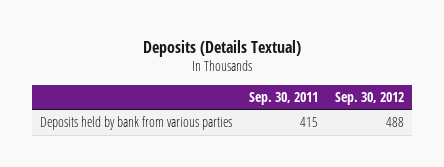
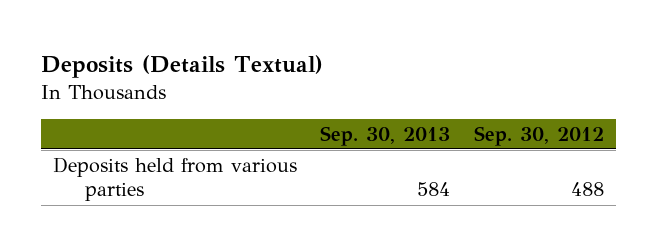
[249,91,319,105] Sep. 30, 2011 -> none
none -> [320,125,451,146] Sep. 30, 2013
[40,116,233,131] Deposits held by bank from various parties -> [52,157,297,202] Deposits held from various parties

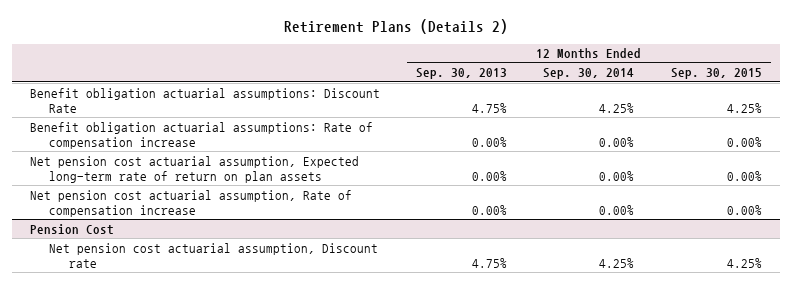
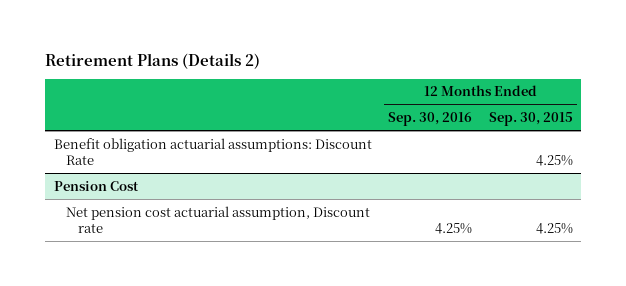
[416,68,508,80] Sep. 30, 2013 -> none
[543,68,635,80] Sep. 30, 2014 -> none
none -> [388,112,473,127] Sep. 30, 2016
[29,121,373,149] Benefit obligation actuarial assumptions: Rate of compensation increase -> none
[29,155,359,183] Net pension cost actuarial assumption, Expected long-term rate of return on plan assets -> none
[29,189,352,217] Net pension cost actuarial assumption, Rate of compensation increase -> none

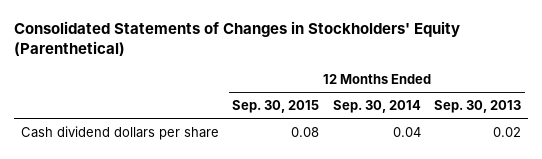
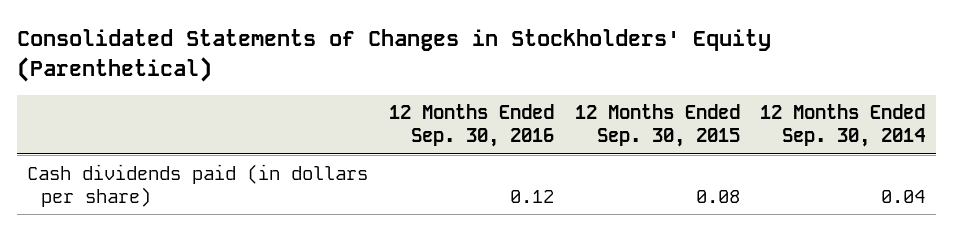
[434,100,522,114] Sep. 30, 2013 -> none
none -> [389,104,555,148] 12 Months Ended Sep. 30, 2016
[20,125,219,140] Cash dividend dollars per share -> [27,163,369,207] Cash dividends paid (in dollars per share)

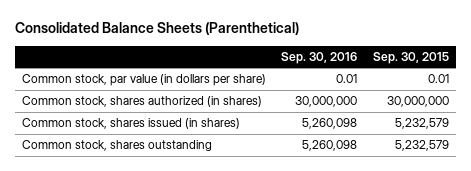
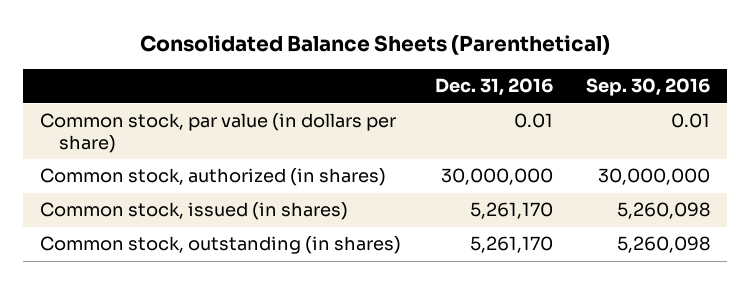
[372,51,449,64] Sep. 30, 2015 -> none
none -> [434,78,553,97] Dec. 31, 2016
[22,96,263,108] Common stock, shares authorized (in shares) -> [39,168,386,187] Common stock, authorized (in shares)
[22,118,241,130] Common stock, shares issued (in shares) -> [39,202,348,221] Common stock, issued (in shares)
[22,140,213,152] Common stock, shares outstanding -> [39,236,401,255] Common stock, outstanding (in shares)

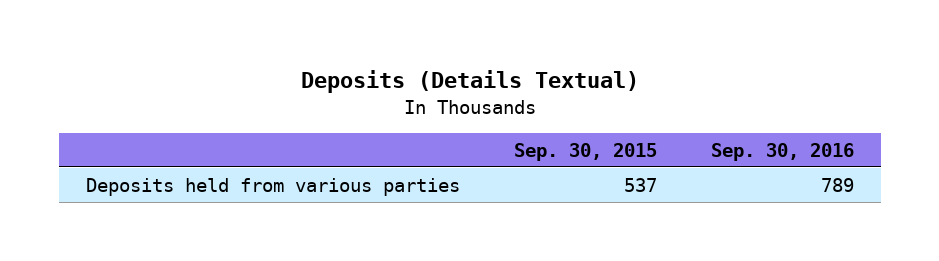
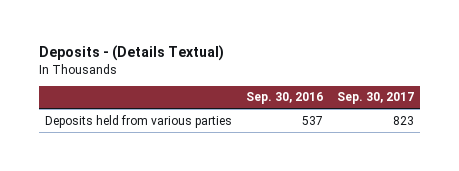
[300,70,639,94] Deposits (Details Textual) -> [38,45,224,62] Deposits - (Details Textual)
[513,142,657,161] Sep. 30, 2015 -> none
none -> [336,92,414,105] Sep. 30, 2017
[820,177,854,192] 789 -> [301,115,323,125] 537

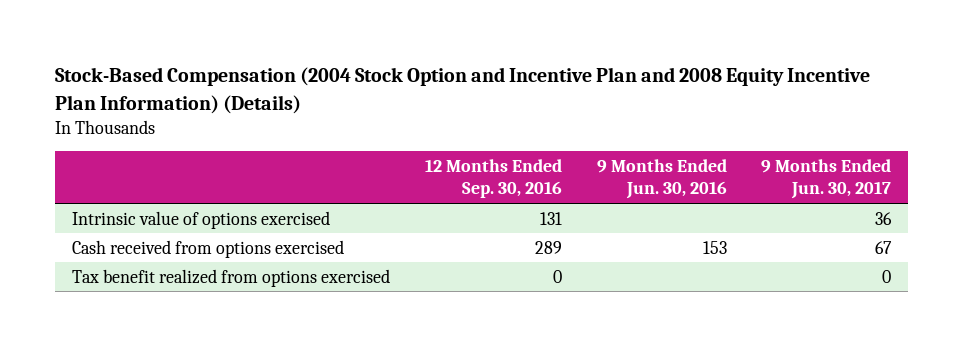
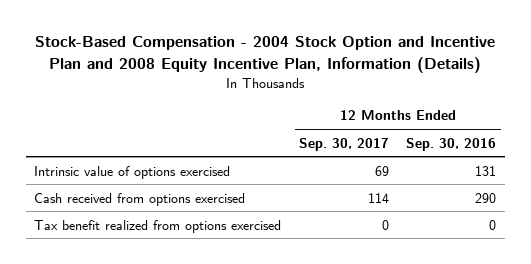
[55,67,871,114] Stock-Based Compensation (2004 Stock Option and Incentive Plan and 2008 Equity Incentive Plan Information) (Details) -> [35,36,496,74] Stock-Based Compensation - 2004 Stock Option and Incentive Plan and 2008 Equity Incentive Plan, Information (Details)
[596,158,727,200] 9 Months Ended Jun. 30, 2016 -> none
[761,158,892,200] 9 Months Ended Jun. 30, 2017 -> none
none -> [298,137,389,151] Sep. 30, 2017
[534,240,562,254] 289 -> [475,192,497,203] 290

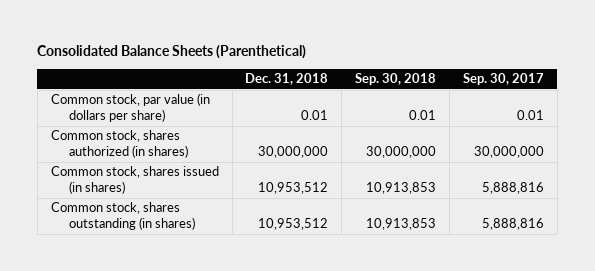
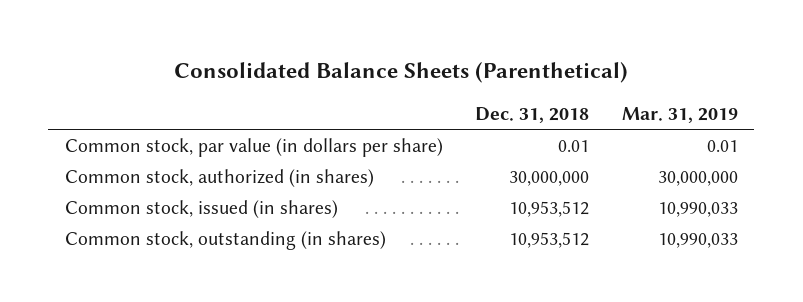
[355,73,437,86] Sep. 30, 2018 -> none
[462,73,544,86] Sep. 30, 2017 -> none
none -> [622,106,739,123] Mar. 31, 2019
[50,130,189,159] Common stock, shares authorized (in shares) -> [64,168,374,187] Common stock, authorized (in shares)
[50,166,219,195] Common stock, shares issued (in shares) -> [64,199,338,218] Common stock, issued (in shares)
[50,202,196,231] Common stock, shares outstanding (in shares) -> [64,230,386,250] Common stock, outstanding (in shares)

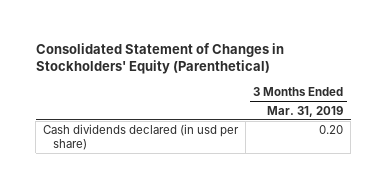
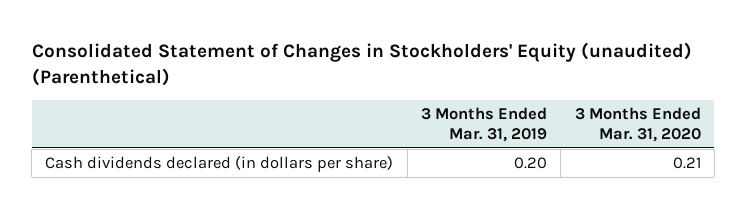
[35,42,284,75] Consolidated Statement of Changes in Stockholders' Equity (Parenthetical) -> [31,42,692,87] Consolidated Statement of Changes in Stockholders' Equity (unaudited) (Parenthetical)
none -> [574,107,701,142] 3 Months Ended Mar. 31, 2020
[43,124,240,151] Cash dividends declared (in usd per share) -> [45,156,394,173] Cash dividends declared (in dollars per share)

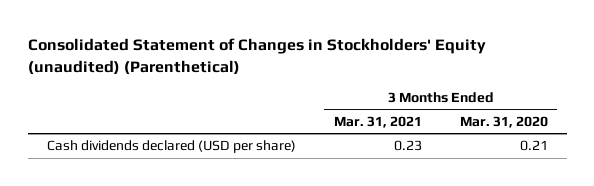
[420,107,547,142] 3 Months Ended Mar. 31, 2019 -> none
none -> [333,115,422,128] Mar. 31, 2021
[45,156,394,173] Cash dividends declared (in dollars per share) -> [46,140,296,154] Cash dividends declared (USD per share)

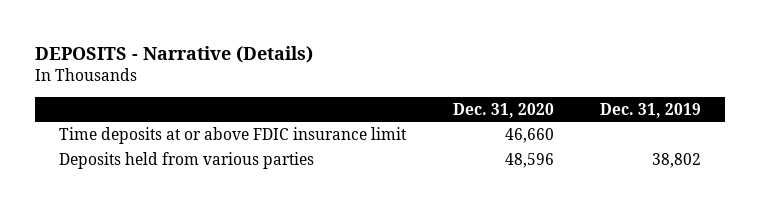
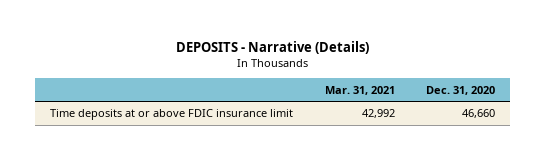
[600,102,702,118] Dec. 31, 2019 -> none
none -> [324,85,395,95] Mar. 31, 2021
[58,151,314,169] Deposits held from various parties -> none

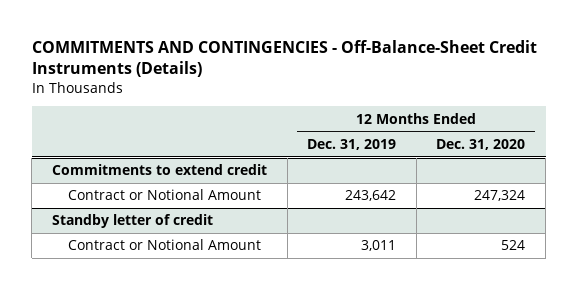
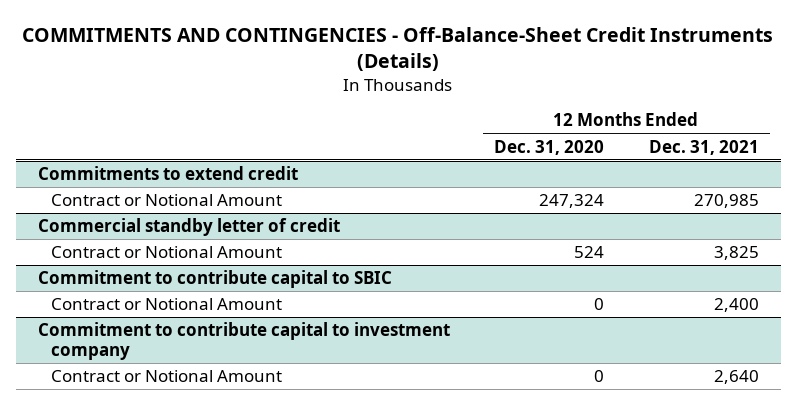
[307,139,397,151] Dec. 31, 2019 -> none
none -> [648,139,759,155] Dec. 31, 2021
[51,214,213,229] Standby letter of credit -> [37,218,340,237] Commercial standby letter of credit
none -> [37,270,392,289] Commitment to contribute capital to SBIC
none -> [51,298,283,311] Contract or Notional Amount
none -> [37,322,450,361] Commitment to contribute capital to investment company
none -> [51,370,283,383] Contract or Notional Amount

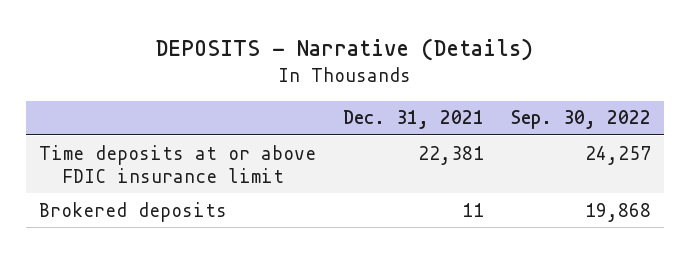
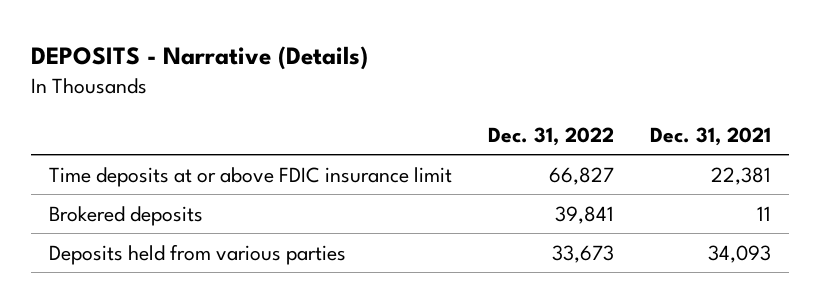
[510,110,651,130] Sep. 30, 2022 -> none
none -> [488,126,615,146] Dec. 31, 2022
none -> [48,243,346,265] Deposits held from various parties

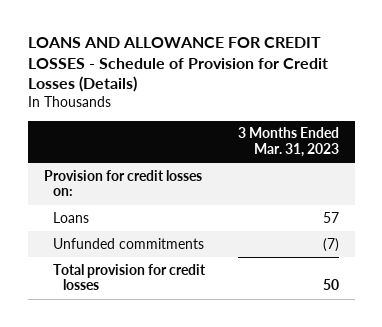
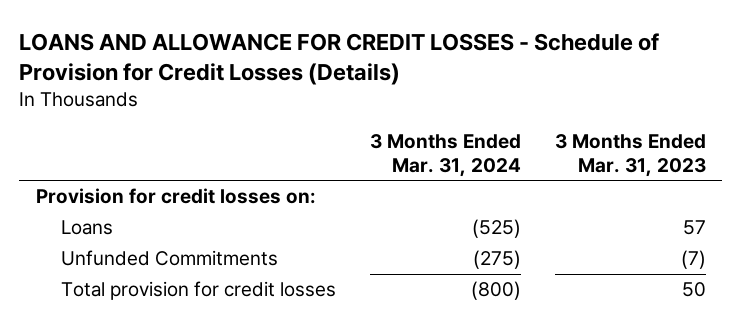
none -> [369,134,521,177] 3 Months Ended Mar. 31, 2024
[53,237,205,249] Unfunded commitments -> [61,250,279,267] Unfunded Commitments

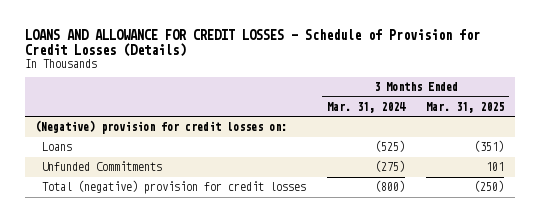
[554,134,706,177] 3 Months Ended Mar. 31, 2023 -> none
none -> [426,101,505,113] Mar. 31, 2025
[36,188,317,205] Provision for credit losses on: -> [35,120,288,135] (Negative) provision for credit losses on:
[61,281,337,301] Total provision for credit losses -> [42,180,307,195] Total (negative) provision for credit losses

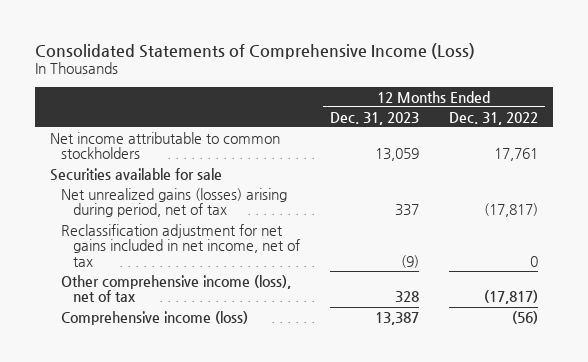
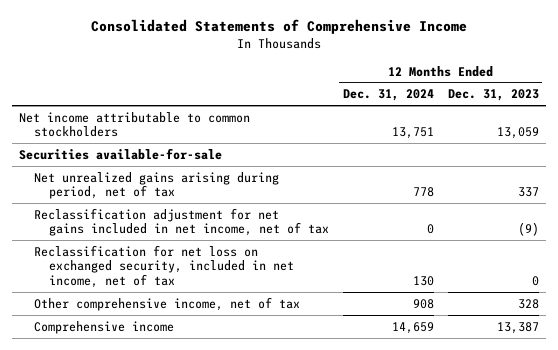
[34,42,475,59] Consolidated Statements of Comprehensive Income (Loss) -> [90,19,467,35] Consolidated Statements of Comprehensive Income
[448,111,538,125] Dec. 31, 2022 -> none
none -> [342,89,434,102] Dec. 31, 2024
[49,167,222,181] Securities available for sale -> [19,147,223,160] Securities available-for-sale
[61,187,288,218] Net unrealized gains (losses) arising during period, net of tax -> [34,171,280,200] Net unrealized gains arising during period, net of tax
none -> [34,244,295,288] Reclassification for net loss on exchanged security, included in net income, net of tax
[61,274,292,303] Other comprehensive income (loss), net of tax -> [34,296,301,311] Other comprehensive income, net of tax
[61,310,249,325] Comprehensive income (loss) -> [34,320,175,334] Comprehensive income

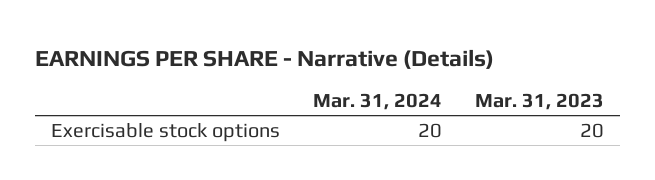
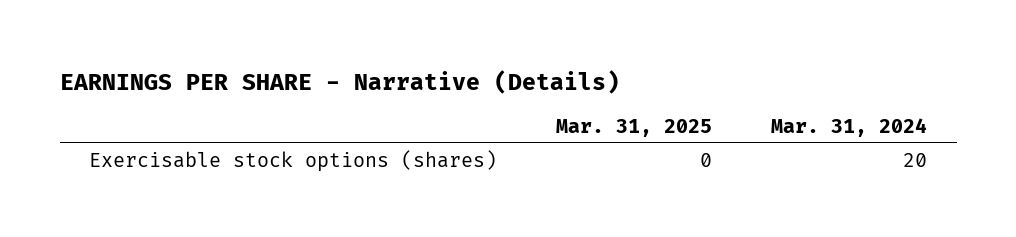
[474,92,604,110] Mar. 31, 2023 -> none
none -> [556,119,713,138] Mar. 31, 2025
[51,123,281,143] Exercisable stock options -> [89,150,498,173] Exercisable stock options (shares)

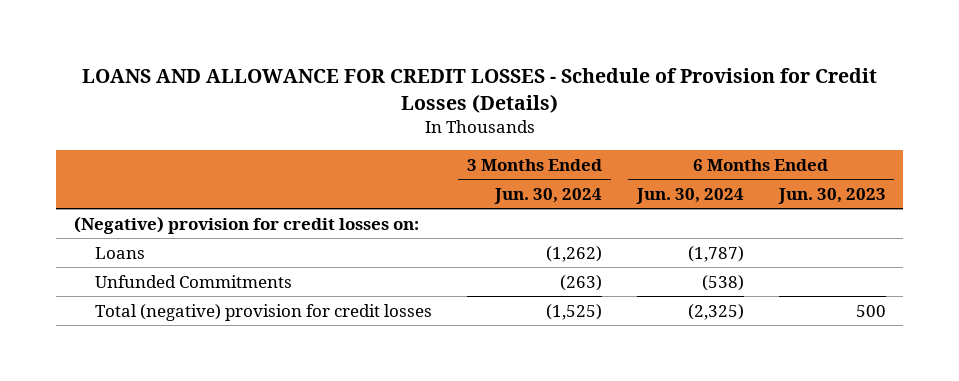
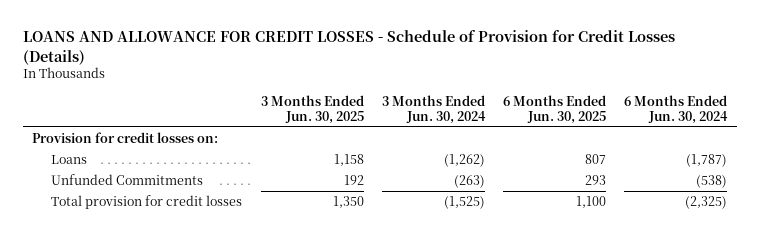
[777,187,886,204] Jun. 30, 2023 -> none
none -> [260,95,364,125] 3 Months Ended Jun. 30, 2025
none -> [503,95,607,125] 6 Months Ended Jun. 30, 2025
[73,215,419,234] (Negative) provision for credit losses on: -> [31,132,218,144] Provision for credit losses on:
[95,303,433,321] Total (negative) provision for credit losses -> [51,195,243,210] Total provision for credit losses

